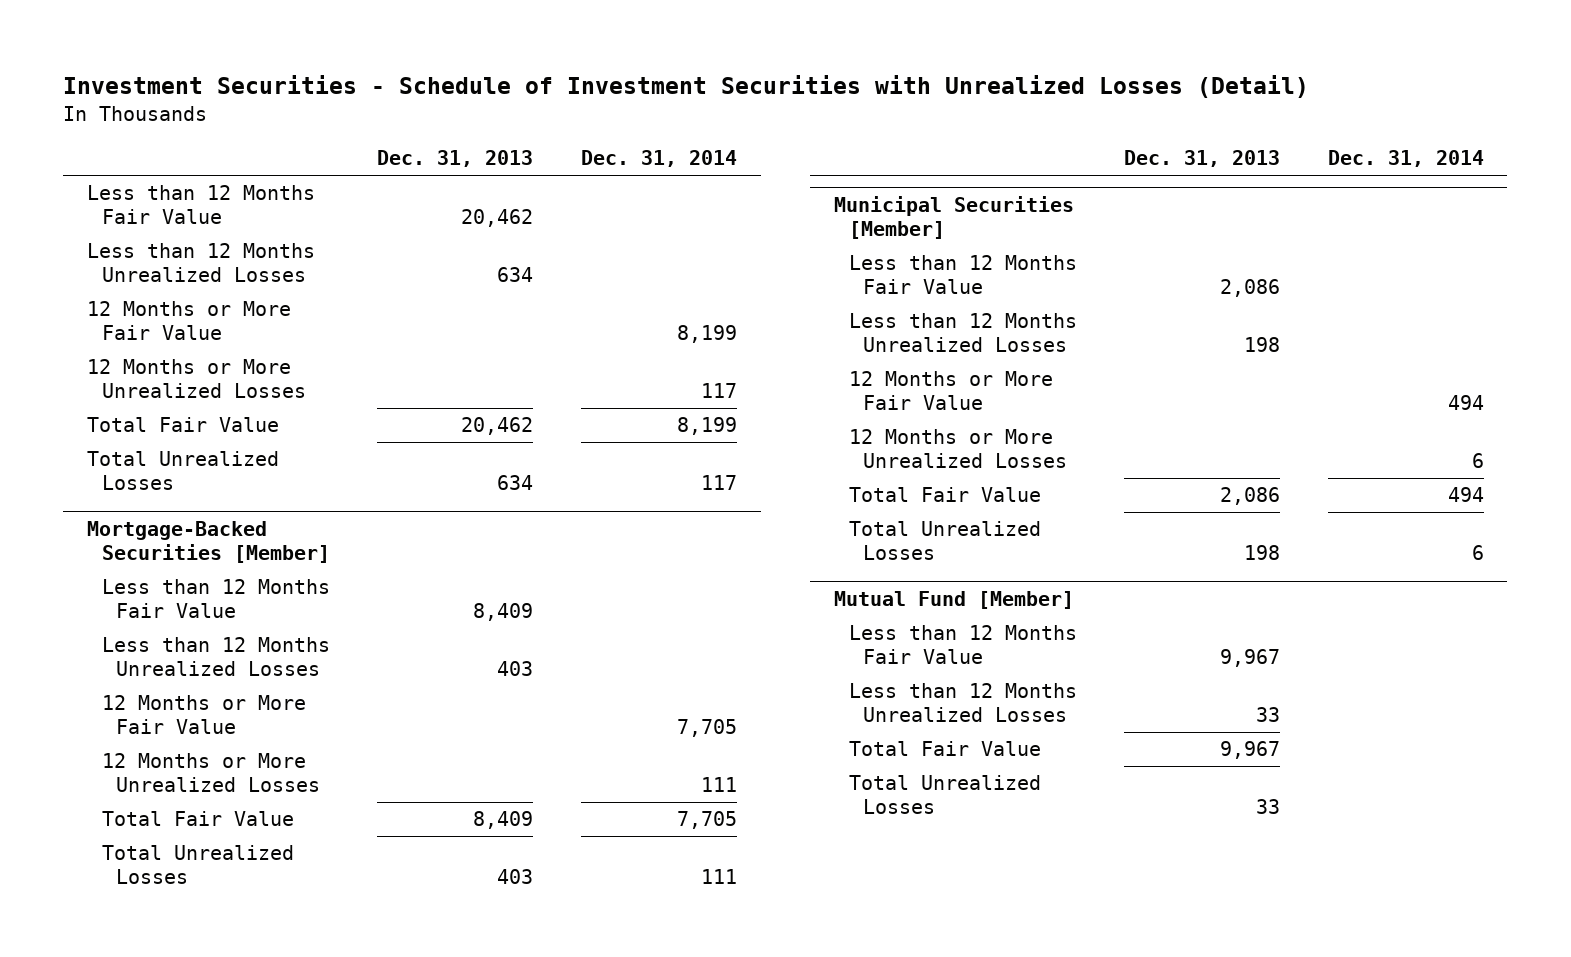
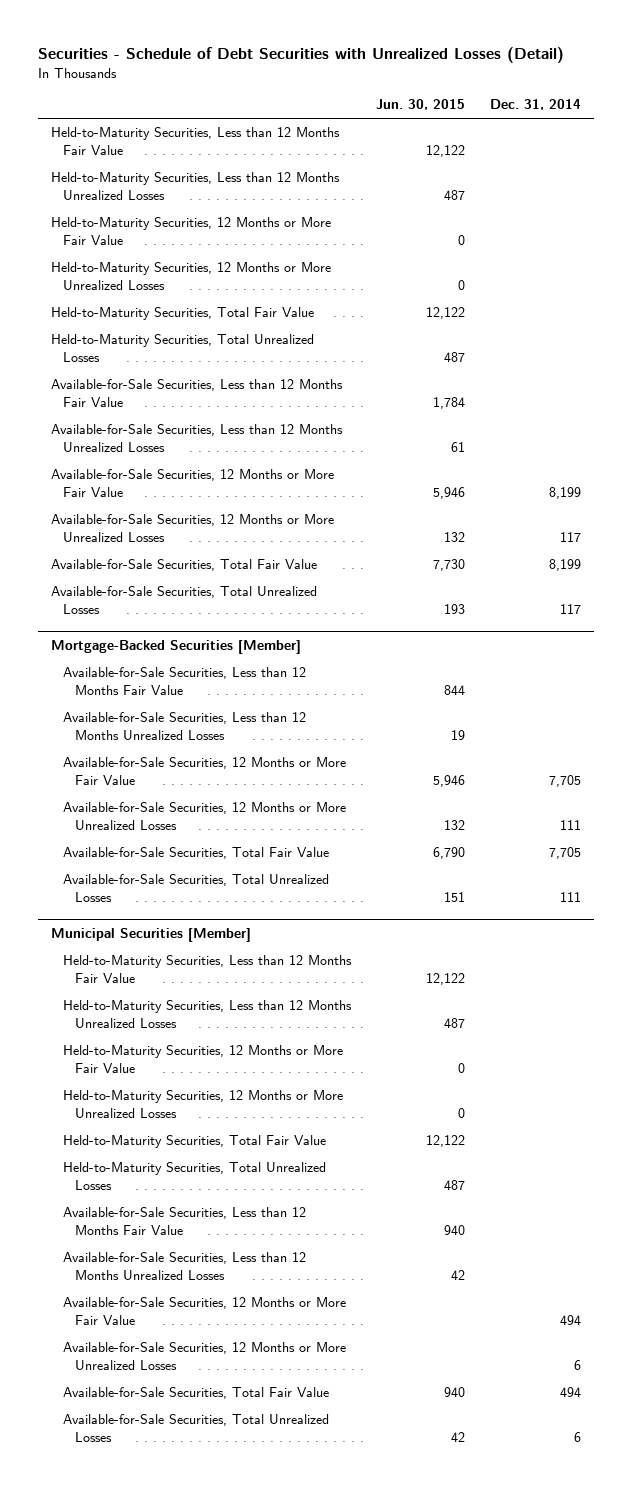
[63,75,1310,99] Investment Securities - Schedule of Investment Securities with Unrealized Losses (Detail) -> [38,47,565,64] Securities - Schedule of Debt Securities with Unrealized Losses (Detail)
[377,150,534,168] Dec. 31, 2013 -> none
none -> [376,99,466,111] Jun. 30, 2015
none -> [50,127,340,155] Held-to-Maturity Securities, Less than 12 Months Fair Value
none -> [50,172,340,200] Held-to-Maturity Securities, Less than 12 Months Unrealized Losses
none -> [50,217,331,245] Held-to-Maturity Securities, 12 Months or More Fair Value
none -> [50,262,331,290] Held-to-Maturity Securities, 12 Months or More Unrealized Losses
none -> [50,307,314,321] Held-to-Maturity Securities, Total Fair Value
none -> [50,334,314,362] Held-to-Maturity Securities, Total Unrealized Losses
[87,185,316,224] Less than 12 Months Fair Value -> [50,379,343,407] Available-for-Sale Securities, Less than 12 Months Fair Value
[87,243,316,282] Less than 12 Months Unrealized Losses -> [50,424,343,452] Available-for-Sale Securities, Less than 12 Months Unrealized Losses
[87,301,292,340] 12 Months or More Fair Value -> [50,469,334,497] Available-for-Sale Securities, 12 Months or More Fair Value
[87,359,306,398] 12 Months or More Unrealized Losses -> [50,514,334,542] Available-for-Sale Securities, 12 Months or More Unrealized Losses
[87,417,280,433] Total Fair Value -> [50,559,317,572] Available-for-Sale Securities, Total Fair Value
[87,451,280,490] Total Unrealized Losses -> [50,586,317,614] Available-for-Sale Securities, Total Unrealized Losses
[101,579,330,618] Less than 12 Months Fair Value -> [63,667,307,695] Available-for-Sale Securities, Less than 12 Months Fair Value
[101,637,330,676] Less than 12 Months Unrealized Losses -> [63,712,307,740] Available-for-Sale Securities, Less than 12 Months Unrealized Losses
[101,695,306,734] 12 Months or More Fair Value -> [63,757,347,785] Available-for-Sale Securities, 12 Months or More Fair Value
[101,753,321,792] 12 Months or More Unrealized Losses -> [63,802,347,830] Available-for-Sale Securities, 12 Months or More Unrealized Losses
[101,811,294,827] Total Fair Value -> [63,847,330,860] Available-for-Sale Securities, Total Fair Value
[101,845,294,884] Total Unrealized Losses -> [63,874,330,902] Available-for-Sale Securities, Total Unrealized Losses
[834,591,1075,610] Mutual Fund [Member] -> none
[848,625,1077,664] Less than 12 Months Fair Value -> none
[848,683,1077,722] Less than 12 Months Unrealized Losses -> none
[848,741,1041,757] Total Fair Value -> none
[848,775,1041,814] Total Unrealized Losses -> none
none -> [63,955,353,983] Held-to-Maturity Securities, Less than 12 Months Fair Value
none -> [63,1000,353,1028] Held-to-Maturity Securities, Less than 12 Months Unrealized Losses
none -> [63,1045,344,1073] Held-to-Maturity Securities, 12 Months or More Fair Value
none -> [63,1090,344,1118] Held-to-Maturity Securities, 12 Months or More Unrealized Losses
none -> [63,1135,327,1149] Held-to-Maturity Securities, Total Fair Value
none -> [63,1162,327,1190] Held-to-Maturity Securities, Total Unrealized Losses
[848,255,1077,294] Less than 12 Months Fair Value -> [63,1207,307,1235] Available-for-Sale Securities, Less than 12 Months Fair Value
[848,313,1077,352] Less than 12 Months Unrealized Losses -> [63,1252,307,1280] Available-for-Sale Securities, Less than 12 Months Unrealized Losses
[848,371,1053,410] 12 Months or More Fair Value -> [63,1297,347,1325] Available-for-Sale Securities, 12 Months or More Fair Value
[848,429,1068,468] 12 Months or More Unrealized Losses -> [63,1342,347,1370] Available-for-Sale Securities, 12 Months or More Unrealized Losses
[848,487,1041,503] Total Fair Value -> [63,1387,330,1400] Available-for-Sale Securities, Total Fair Value
[848,521,1041,560] Total Unrealized Losses -> [63,1414,330,1442] Available-for-Sale Securities, Total Unrealized Losses

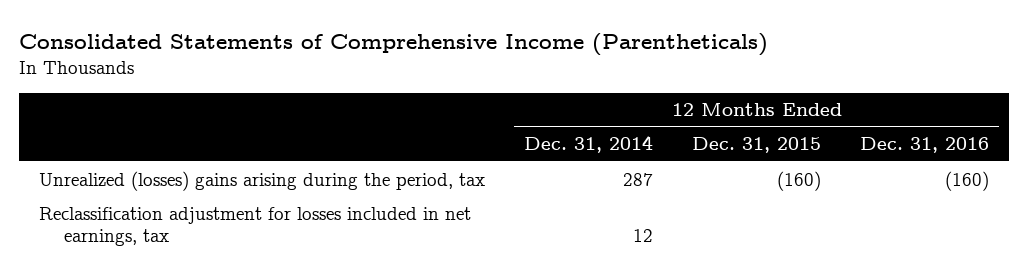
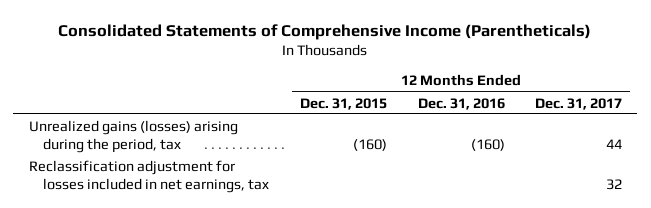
[524,135,654,154] Dec. 31, 2014 -> none
none -> [535,97,623,110] Dec. 31, 2017
[38,170,485,191] Unrealized (losses) gains arising during the period, tax -> [28,119,238,154] Unrealized gains (losses) arising during the period, tax

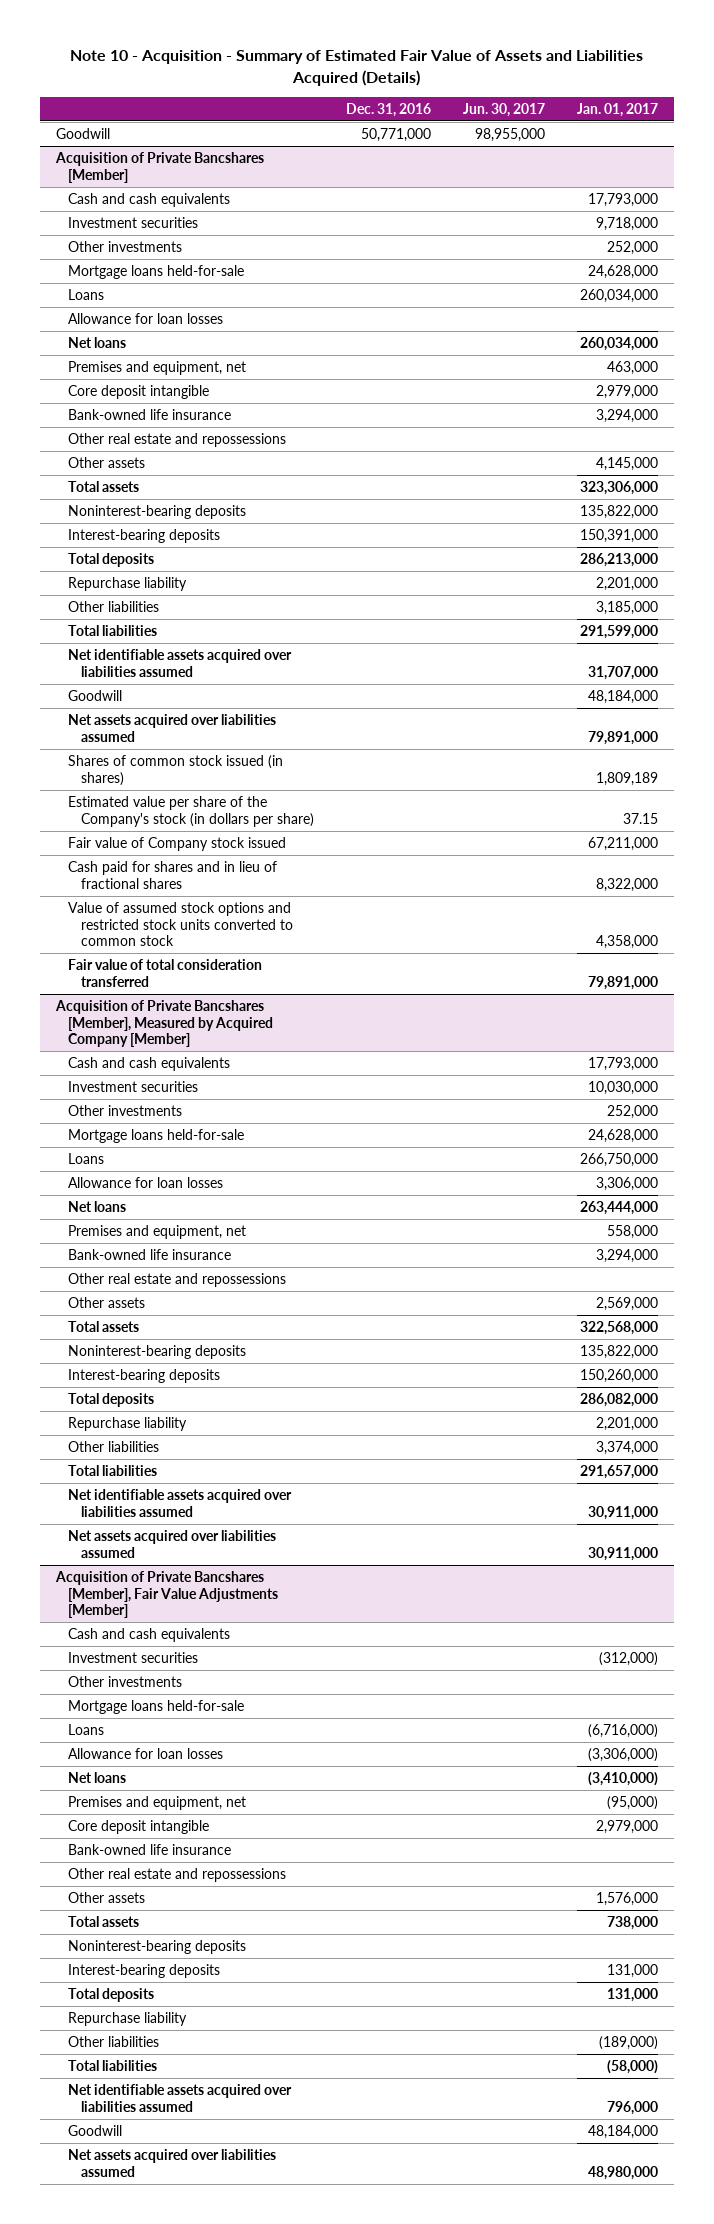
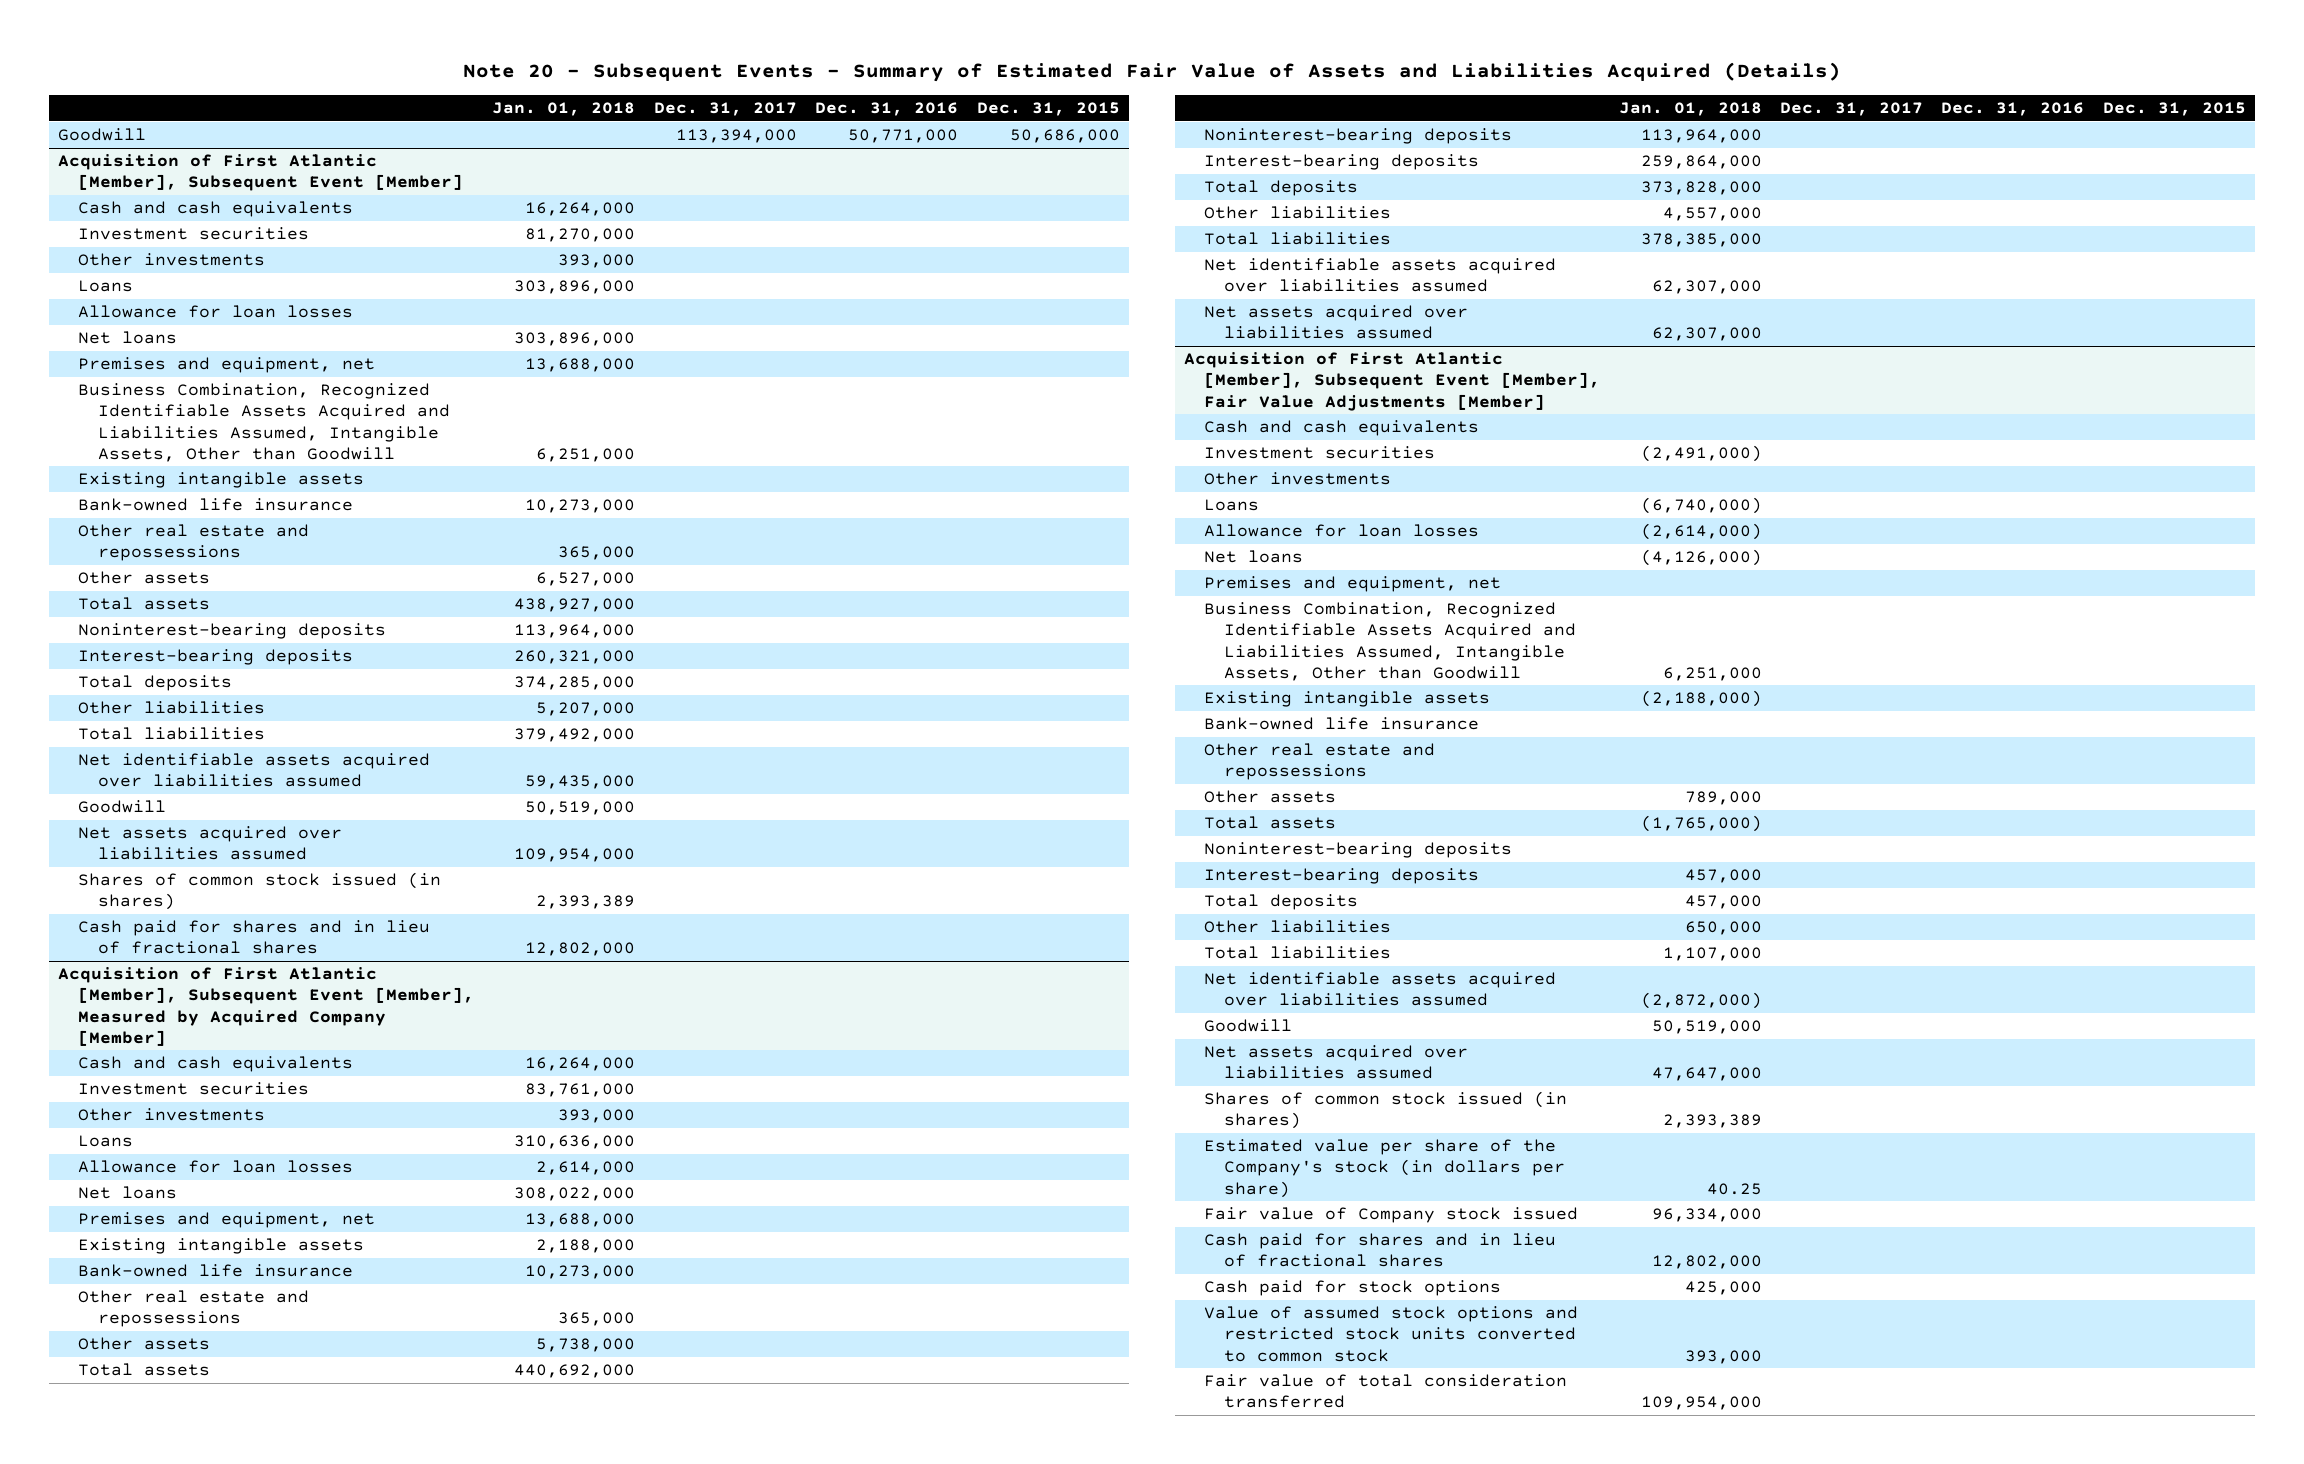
[70,50,644,86] Note 10 - Acquisition - Summary of Estimated Fair Value of Assets and Liabilities Acquired (Details) -> [462,61,1841,82] Note 20 - Subsequent Events - Summary of Estimated Fair Value of Assets and Liabilities Acquired (Details)
[463,102,546,117] Jun. 30, 2017 -> none
[577,102,659,117] Jan. 01, 2017 -> none
none -> [492,102,636,117] Jan. 01, 2018
none -> [653,102,797,117] Dec. 31, 2017
none -> [976,102,1120,117] Dec. 31, 2015
[54,152,264,183] Acquisition of Private Bancshares [Member] -> none
[68,193,231,208] Cash and cash equivalents -> none
[68,217,199,229] Investment securities -> none
[68,241,183,253] Other investments -> none
[68,265,245,280] Mortgage loans held-for-sale -> none
[68,289,105,301] Loans -> none
[68,313,224,325] Allowance for loan losses -> none
[68,337,127,349] Net loans -> none
[68,361,247,376] Premises and equipment, net -> none
[68,385,210,400] Core deposit intangible -> none
[68,409,232,421] Bank-owned life insurance -> none
[68,433,287,448] Other real estate and repossessions -> none
[68,457,146,469] Other assets -> none
[68,481,140,493] Total assets -> none
[68,505,247,520] Noninterest-bearing deposits -> none
[68,529,221,544] Interest-bearing deposits -> none
[68,553,155,568] Total deposits -> none
[68,577,188,592] Repurchase liability -> none
[68,601,160,613] Other liabilities -> none
[68,625,158,637] Total liabilities -> none
[68,649,293,677] Net identifiable assets acquired over liabilities assumed -> none
[68,690,123,702] Goodwill -> none
[68,714,277,742] Net assets acquired over liabilities assumed -> none
[68,755,284,786] Shares of common stock issued (in shares) -> none
[68,796,314,827] Estimated value per share of the Company's stock (in dollars per share) -> none
[68,837,287,852] Fair value of Company stock issued -> none
[68,861,278,889] Cash paid for shares and in lieu of fractional shares -> none
[68,902,293,947] Value of assumed stock options and restricted stock units converted to common stock -> none
[68,959,263,987] Fair value of total consideration transferred -> none
none -> [57,154,463,192] Acquisition of First Atlantic [Member], Subsequent Event [Member]
none -> [77,201,353,218] Cash and cash equivalents
none -> [77,227,309,241] Investment securities
none -> [77,253,265,267] Other investments
none -> [77,280,133,293] Loans
none -> [77,305,353,319] Allowance for loan losses
none -> [77,331,177,345] Net loans
none -> [77,357,375,374] Premises and equipment, net
none -> [77,383,451,462] Business Combination, Recognized Identifiable Assets Acquired and Liabilities Assumed, Intangible Assets, Other than Goodwill
none -> [77,472,364,489] Existing intangible assets
none -> [77,498,353,512] Bank-owned life insurance
none -> [77,524,309,562] Other real estate and repossessions
none -> [77,571,210,585] Other assets
none -> [77,597,210,611] Total assets
none -> [77,623,386,640] Noninterest-bearing deposits
none -> [77,649,353,666] Interest-bearing deposits
none -> [77,675,232,692] Total deposits
none -> [77,701,265,715] Other liabilities
none -> [77,727,265,741] Total liabilities
none -> [77,753,430,788] Net identifiable assets acquired over liabilities assumed
none -> [77,800,166,814] Goodwill
none -> [77,826,342,861] Net assets acquired over liabilities assumed
none -> [77,872,441,911] Shares of common stock issued (in shares)
none -> [77,920,430,955] Cash paid for shares and in lieu of fractional shares
[54,1000,274,1048] Acquisition of Private Bancshares [Member], Measured by Acquired Company [Member] -> [57,967,474,1046] Acquisition of First Atlantic [Member], Subsequent Event [Member], Measured by Acquired Company [Member]
[68,1129,245,1144] Mortgage loans held-for-sale -> none
none -> [77,1238,364,1255] Existing intangible assets
[68,1417,188,1432] Repurchase liability -> none
[54,1571,279,1619] Acquisition of Private Bancshares [Member], Fair Value Adjustments [Member] -> none
[68,1628,231,1643] Cash and cash equivalents -> none
[68,1652,199,1664] Investment securities -> none
[68,1676,183,1688] Other investments -> none
[68,1700,245,1715] Mortgage loans held-for-sale -> none
[68,1724,105,1736] Loans -> none
[68,1748,224,1760] Allowance for loan losses -> none
[68,1772,127,1784] Net loans -> none
[68,1796,247,1811] Premises and equipment, net -> none
[68,1820,210,1835] Core deposit intangible -> none
[68,1844,232,1856] Bank-owned life insurance -> none
[68,1868,287,1883] Other real estate and repossessions -> none
[68,1892,146,1904] Other assets -> none
[68,1916,140,1928] Total assets -> none
[68,1940,247,1955] Noninterest-bearing deposits -> none
[68,1964,221,1979] Interest-bearing deposits -> none
[68,1988,155,2003] Total deposits -> none
[68,2012,188,2027] Repurchase liability -> none
[68,2036,160,2048] Other liabilities -> none
[68,2060,158,2072] Total liabilities -> none
[68,2084,293,2112] Net identifiable assets acquired over liabilities assumed -> none
[68,2125,123,2137] Goodwill -> none
[68,2149,277,2177] Net assets acquired over liabilities assumed -> none
none -> [1183,352,1601,411] Acquisition of First Atlantic [Member], Subsequent Event [Member], Fair Value Adjustments [Member]
none -> [1204,420,1480,437] Cash and cash equivalents
none -> [1204,446,1436,460] Investment securities
none -> [1204,472,1392,486] Other investments
none -> [1204,499,1260,512] Loans
none -> [1204,524,1480,538] Allowance for loan losses
none -> [1204,550,1304,564] Net loans
none -> [1204,576,1502,593] Premises and equipment, net
none -> [1204,602,1577,681] Business Combination, Recognized Identifiable Assets Acquired and Liabilities Assumed, Intangible Assets, Other than Goodwill
none -> [1204,691,1491,708] Existing intangible assets
none -> [1204,717,1480,731] Bank-owned life insurance
none -> [1204,743,1436,781] Other real estate and repossessions
none -> [1204,790,1337,804] Other assets
none -> [1204,816,1337,830] Total assets
none -> [1204,842,1513,859] Noninterest-bearing deposits
none -> [1204,868,1480,885] Interest-bearing deposits
none -> [1204,894,1359,911] Total deposits
none -> [1204,920,1392,934] Other liabilities
none -> [1204,946,1392,960] Total liabilities
none -> [1204,972,1557,1007] Net identifiable assets acquired over liabilities assumed
none -> [1204,1019,1293,1033] Goodwill
none -> [1204,1045,1469,1080] Net assets acquired over liabilities assumed
none -> [1204,1091,1568,1130] Shares of common stock issued (in shares)
none -> [1204,1139,1566,1198] Estimated value per share of the Company's stock (in dollars per share)
none -> [1204,1207,1579,1224] Fair value of Company stock issued
none -> [1204,1233,1557,1268] Cash paid for shares and in lieu of fractional shares
none -> [1204,1280,1502,1297] Cash paid for stock options
none -> [1204,1306,1579,1362] Value of assumed stock options and restricted stock units converted to common stock
none -> [1204,1374,1568,1409] Fair value of total consideration transferred

